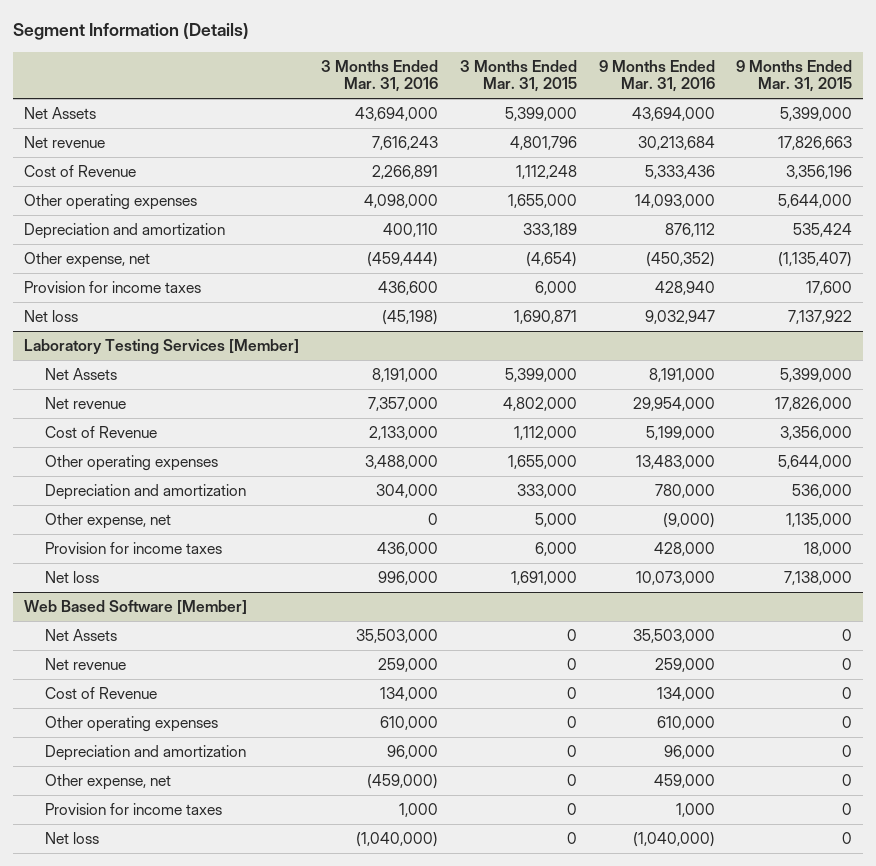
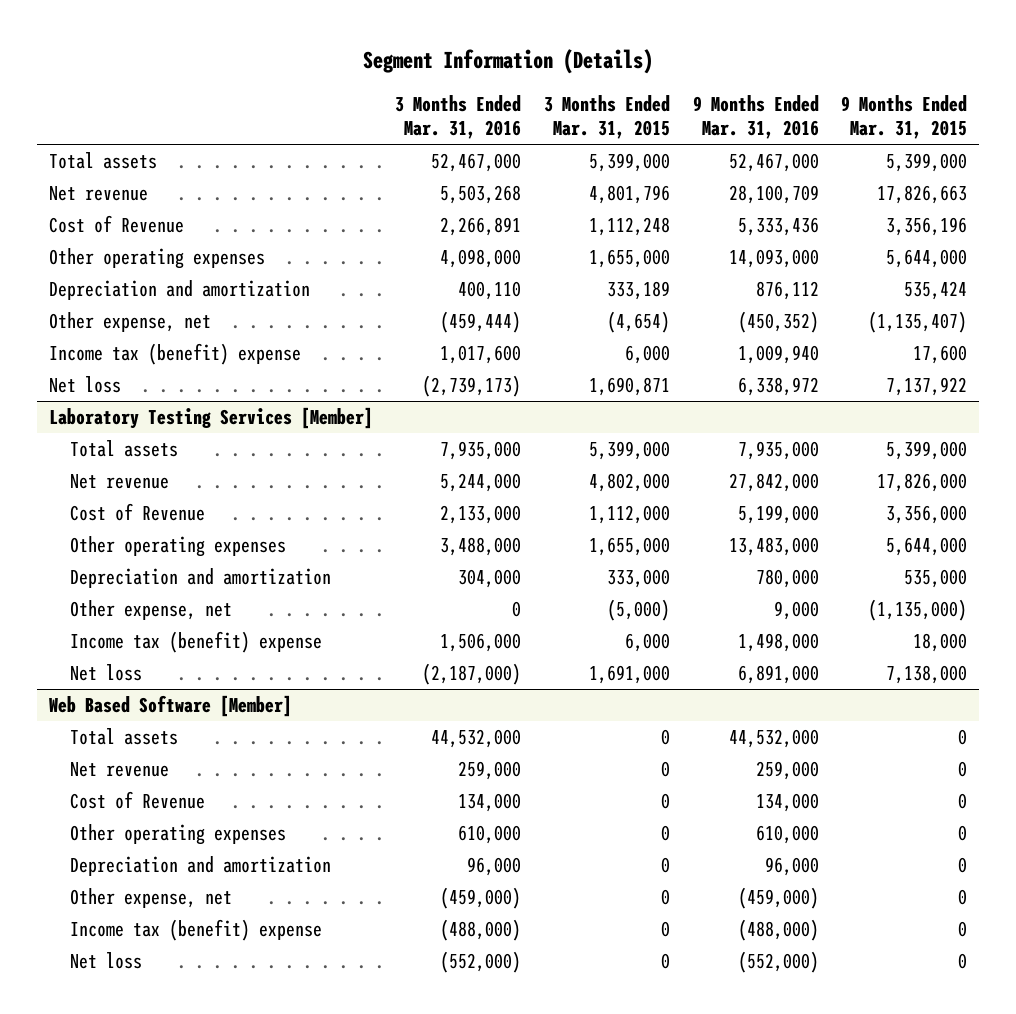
[23,107,96,120] Net Assets -> [48,151,157,169] Total assets
[354,107,438,122] 43,694,000 -> [431,152,522,172] 52,467,000
[631,107,715,122] 43,694,000 -> [728,152,819,172] 52,467,000
[371,136,438,151] 7,616,243 -> [440,184,522,204] 5,503,268
[637,136,715,151] 30,213,684 -> [728,184,819,204] 28,100,709
[23,281,201,294] Provision for income taxes -> [48,342,301,365] Income tax (benefit) expense
[377,281,438,296] 436,600 -> [440,344,522,364] 1,017,600
[654,281,715,296] 428,940 -> [737,344,819,364] 1,009,940
[381,310,438,326] (45,198) -> [422,374,522,397] (2,739,173)
[644,310,715,325] 9,032,947 -> [737,376,819,396] 6,338,972
[45,368,118,381] Net Assets -> [70,439,179,457] Total assets
[371,368,438,383] 8,191,000 -> [440,440,522,460] 7,935,000
[648,368,715,383] 8,191,000 -> [737,440,819,460] 7,935,000
[367,397,438,412] 7,357,000 -> [440,472,522,492] 5,244,000
[632,397,715,412] 29,954,000 -> [728,472,819,492] 27,842,000
[792,484,853,499] 536,000 -> [904,568,968,588] 535,000
[534,513,577,528] 5,000 -> [607,598,671,621] (5,000)
[662,513,715,529] (9,000) -> [773,600,819,620] 9,000
[786,513,853,528] 1,135,000 -> [868,598,968,621] (1,135,000)
[45,542,223,555] Provision for income taxes -> [70,630,323,653] Income tax (benefit) expense
[376,542,438,557] 436,000 -> [440,632,522,652] 1,506,000
[653,542,715,557] 428,000 -> [737,632,819,652] 1,498,000
[377,571,438,586] 996,000 -> [422,662,522,685] (2,187,000)
[635,571,715,586] 10,073,000 -> [737,664,819,684] 6,891,000
[45,629,118,642] Net Assets -> [70,727,179,745] Total assets
[355,629,438,644] 35,503,000 -> [431,728,522,748] 44,532,000
[632,629,715,644] 35,503,000 -> [728,728,819,748] 44,532,000
[653,774,715,789] 459,000 -> [737,886,819,909] (459,000)
[45,803,223,816] Provision for income taxes -> [70,918,323,941] Income tax (benefit) expense
[398,803,438,818] 1,000 -> [440,918,522,941] (488,000)
[675,803,715,818] 1,000 -> [737,918,819,941] (488,000)
[355,832,438,848] (1,040,000) -> [440,950,522,973] (552,000)
[632,832,715,848] (1,040,000) -> [737,950,819,973] (552,000)

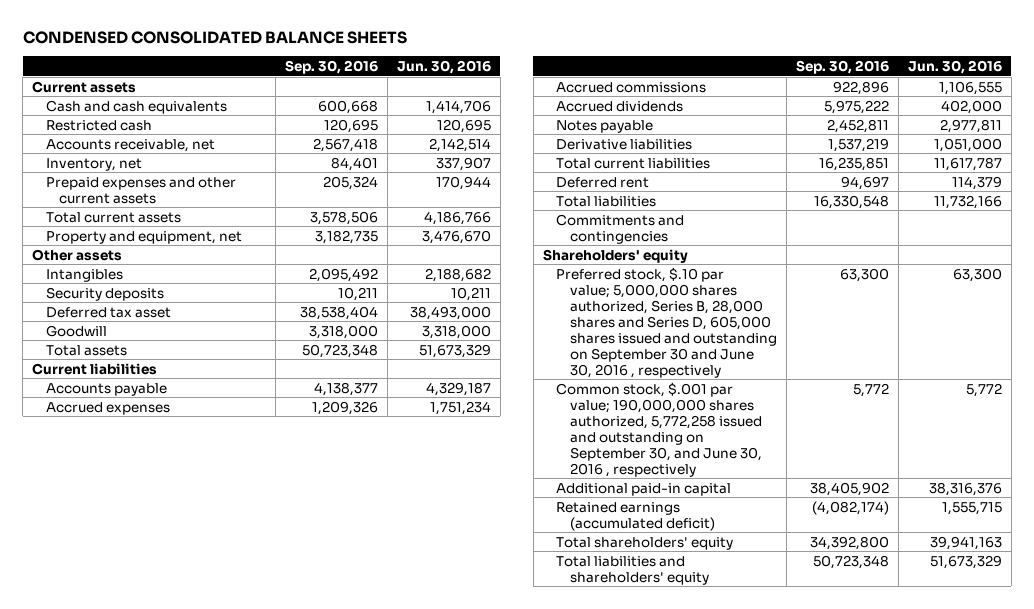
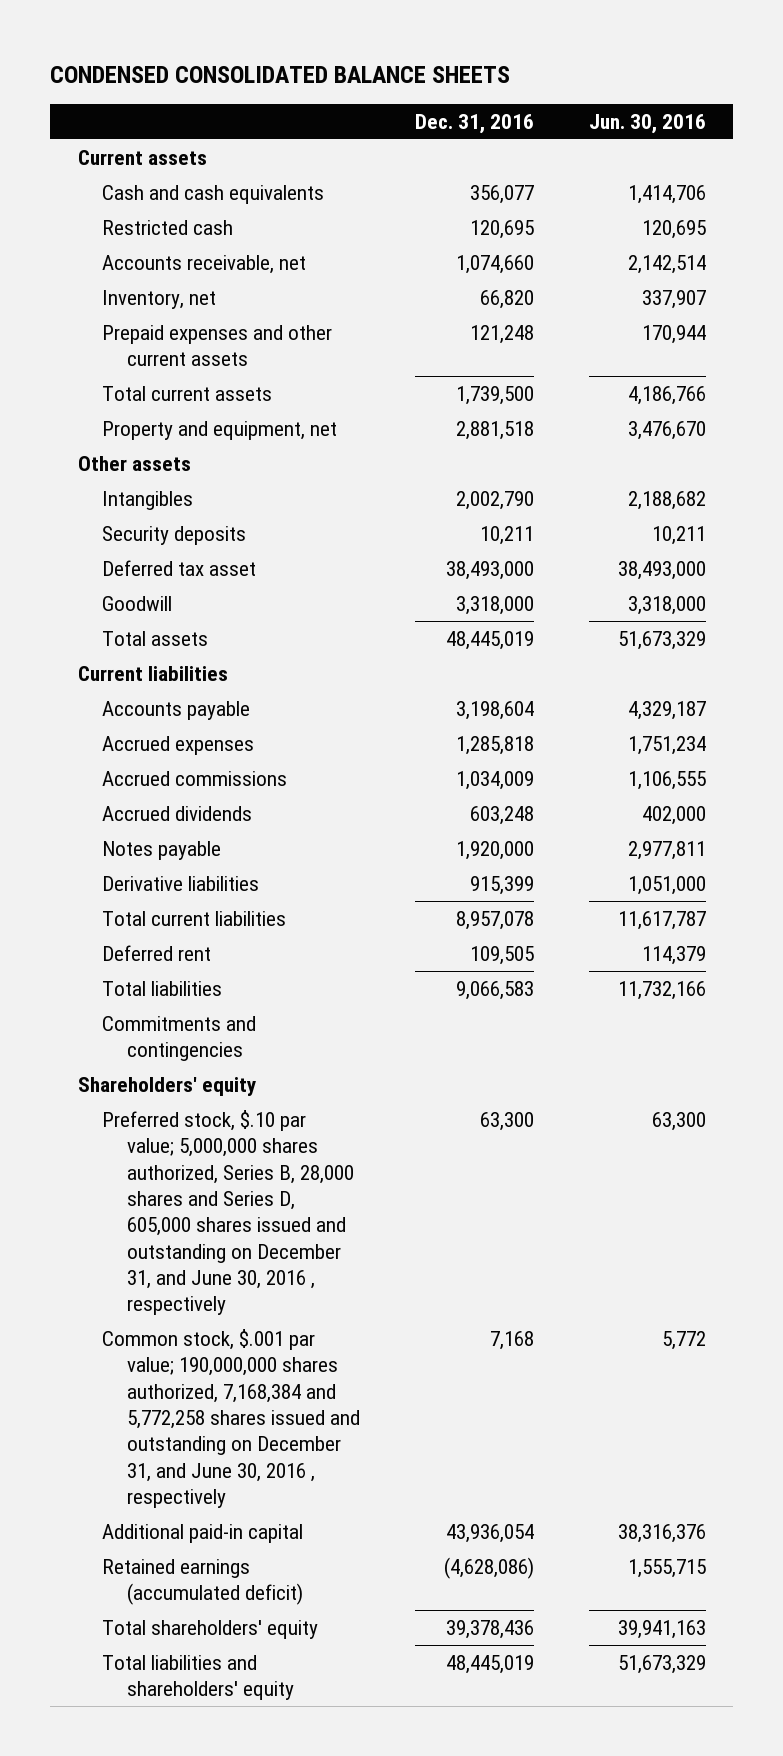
[284,60,378,75] Sep. 30, 2016 -> none
none -> [414,113,534,134] Dec. 31, 2016
[556,266,777,378] Preferred stock, $.10 par value; 5,000,000 shares authorized, Series B, 28,000 shares and Series D, 605,000 shares issued and outstanding on September 30 and June 30, 2016 , respectively -> [102,1109,355,1316] Preferred stock, $.10 par value; 5,000,000 shares authorized, Series B, 28,000 shares and Series D, 605,000 shares issued and outstanding on December 31, and June 30, 2016 , respectively
[556,381,762,477] Common stock, $.001 par value; 190,000,000 shares authorized, 5,772,258 issued and outstanding on September 30, and June 30, 2016 , respectively -> [102,1328,361,1508] Common stock, $.001 par value; 190,000,000 shares authorized, 7,168,384 and 5,772,258 shares issued and outstanding on December 31, and June 30, 2016 , respectively

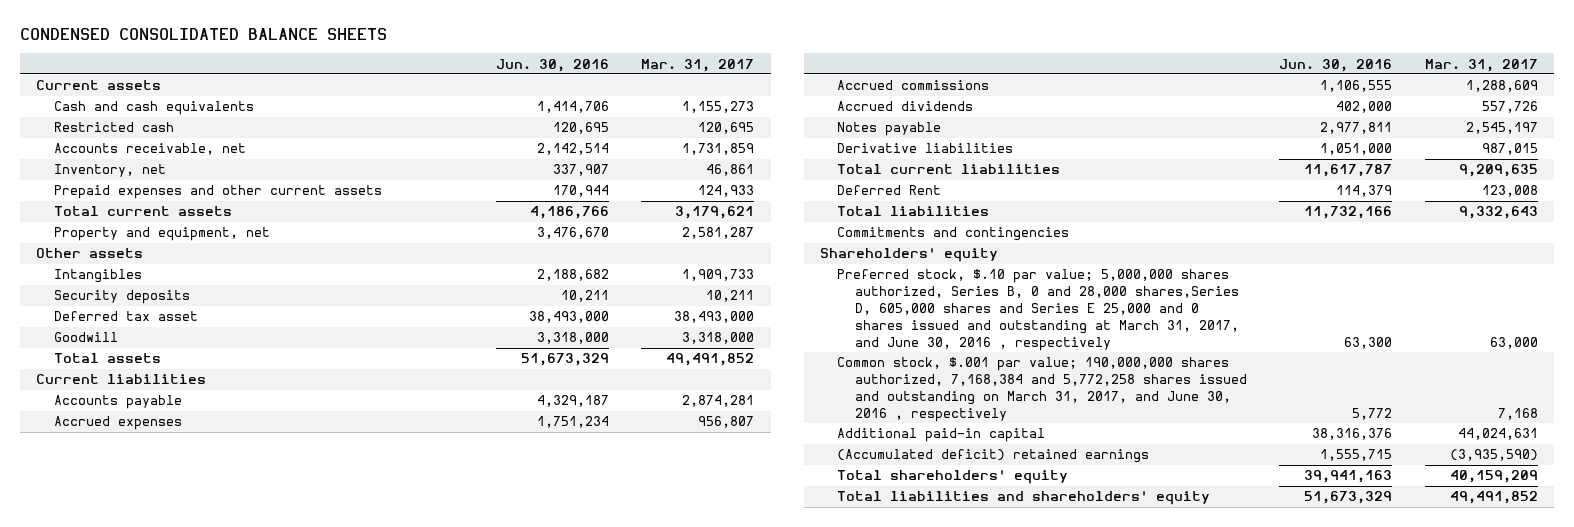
[414,113,534,134] Dec. 31, 2016 -> none
none -> [641,58,755,72] Mar. 31, 2017
[102,944,212,961] Deferred rent -> [837,185,942,196] Deferred Rent
[102,1109,355,1316] Preferred stock, $.10 par value; 5,000,000 shares authorized, Series B, 28,000 shares and Series D, 605,000 shares issued and outstanding on December 31, and June 30, 2016 , respectively -> [837,269,1239,351] Preferred stock, $.10 par value; 5,000,000 shares authorized, Series B, 0 and 28,000 shares,Series D, 605,000 shares and Series E 25,000 and 0 shares issued and outstanding at March 31, 2017, and June 30, 2016 , respectively
[102,1328,361,1508] Common stock, $.001 par value; 190,000,000 shares authorized, 7,168,384 and 5,772,258 shares issued and outstanding on December 31, and June 30, 2016 , respectively -> [837,357,1247,423] Common stock, $.001 par value; 190,000,000 shares authorized, 7,168,384 and 5,772,258 shares issued and outstanding on March 31, 2017, and June 30, 2016 , respectively
[102,1558,304,1606] Retained earnings (accumulated deficit) -> [837,449,1150,464] (Accumulated deficit) retained earnings

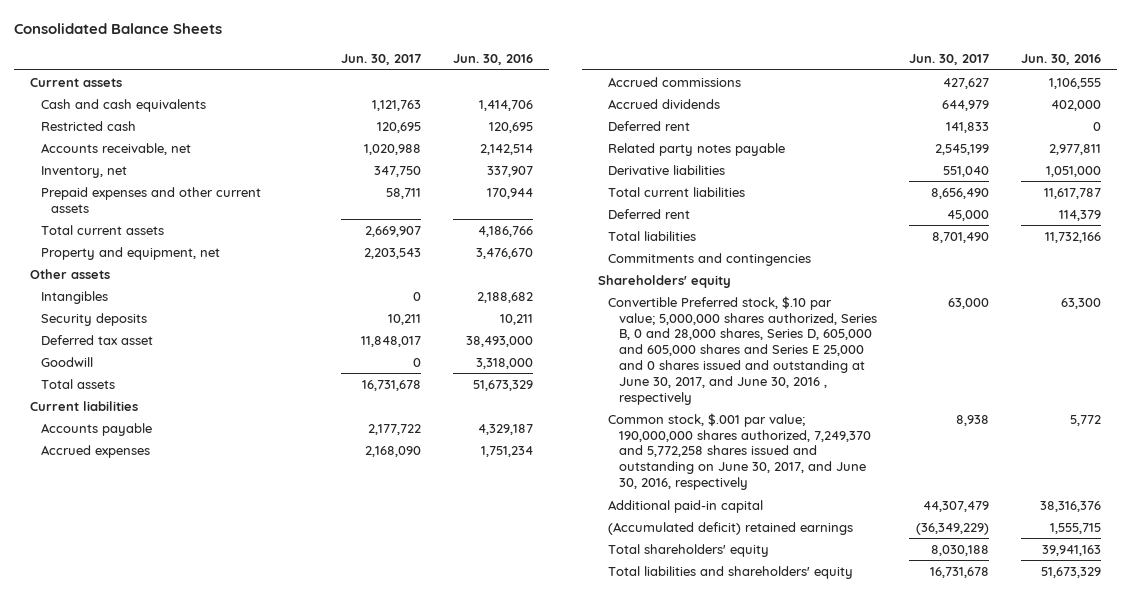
[19,28,387,41] CONDENSED CONSOLIDATED BALANCE SHEETS -> [14,23,223,35] Consolidated Balance Sheets
[641,58,755,72] Mar. 31, 2017 -> none
none -> [341,54,422,66] Jun. 30, 2017
none -> [608,120,691,131] Deferred rent
[837,122,942,137] Notes payable -> [608,142,786,156] Related party notes payable
[837,185,942,196] Deferred Rent -> [608,208,691,219] Deferred rent
[837,269,1239,351] Preferred stock, $.10 par value; 5,000,000 shares authorized, Series B, 0 and 28,000 shares,Series D, 605,000 shares and Series E 25,000 and 0 shares issued and outstanding at March 31, 2017, and June 30, 2016 , respectively -> [608,295,877,405] Convertible Preferred stock, $.10 par value; 5,000,000 shares authorized, Series B, 0 and 28,000 shares, Series D, 605,000 and 605,000 shares and Series E 25,000 and 0 shares issued and outstanding at June 30, 2017, and June 30, 2016 , respectively
[837,357,1247,423] Common stock, $.001 par value; 190,000,000 shares authorized, 7,168,384 and 5,772,258 shares issued and outstanding on March 31, 2017, and June 30, 2016 , respectively -> [608,412,871,490] Common stock, $.001 par value; 190,000,000 shares authorized, 7,249,370 and 5,772,258 shares issued and outstanding on June 30, 2017, and June 30, 2016, respectively

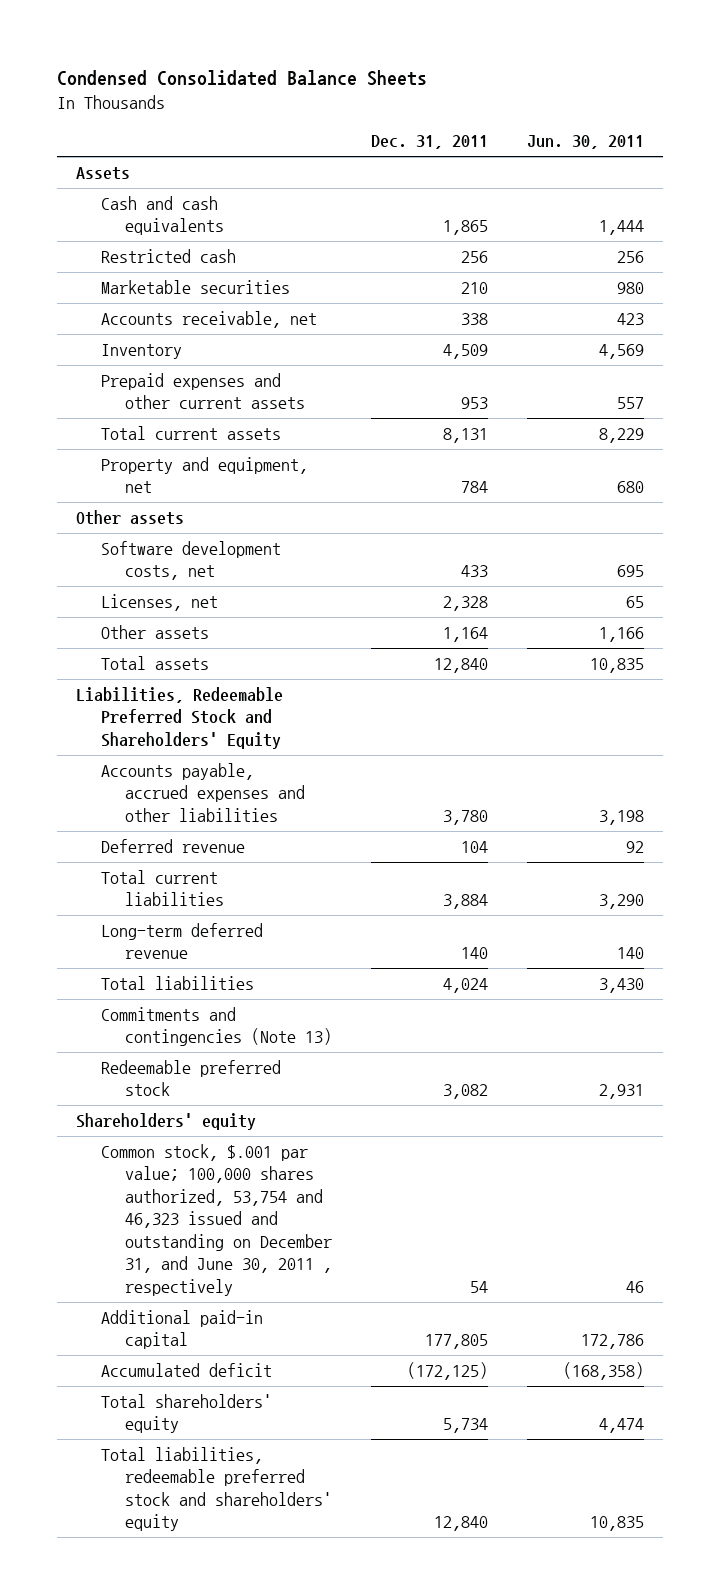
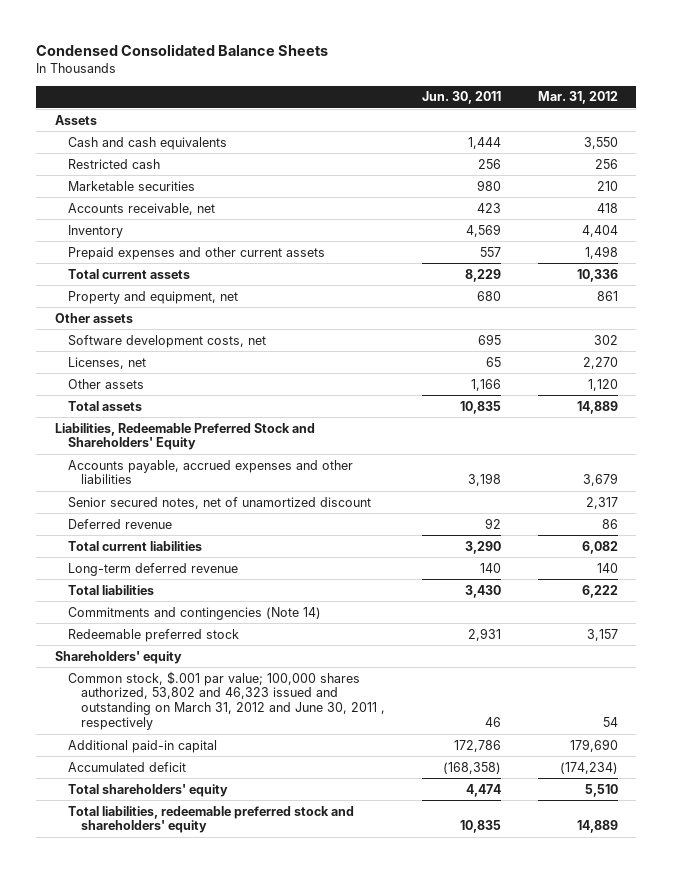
[371,135,489,150] Dec. 31, 2011 -> none
none -> [537,91,618,105] Mar. 31, 2012
none -> [67,496,371,509] Senior secured notes, net of unamortized discount
[100,1006,333,1047] Commitments and contingencies (Note 13) -> [67,606,321,620] Commitments and contingencies (Note 14)
[100,1143,333,1296] Common stock, $.001 par value; 100,000 shares authorized, 53,754 and 46,323 issued and outstanding on December 31, and June 30, 2011 , respectively -> [67,670,385,731] Common stock, $.001 par value; 100,000 shares authorized, 53,802 and 46,323 issued and outstanding on March 31, 2012 and June 30, 2011 , respectively

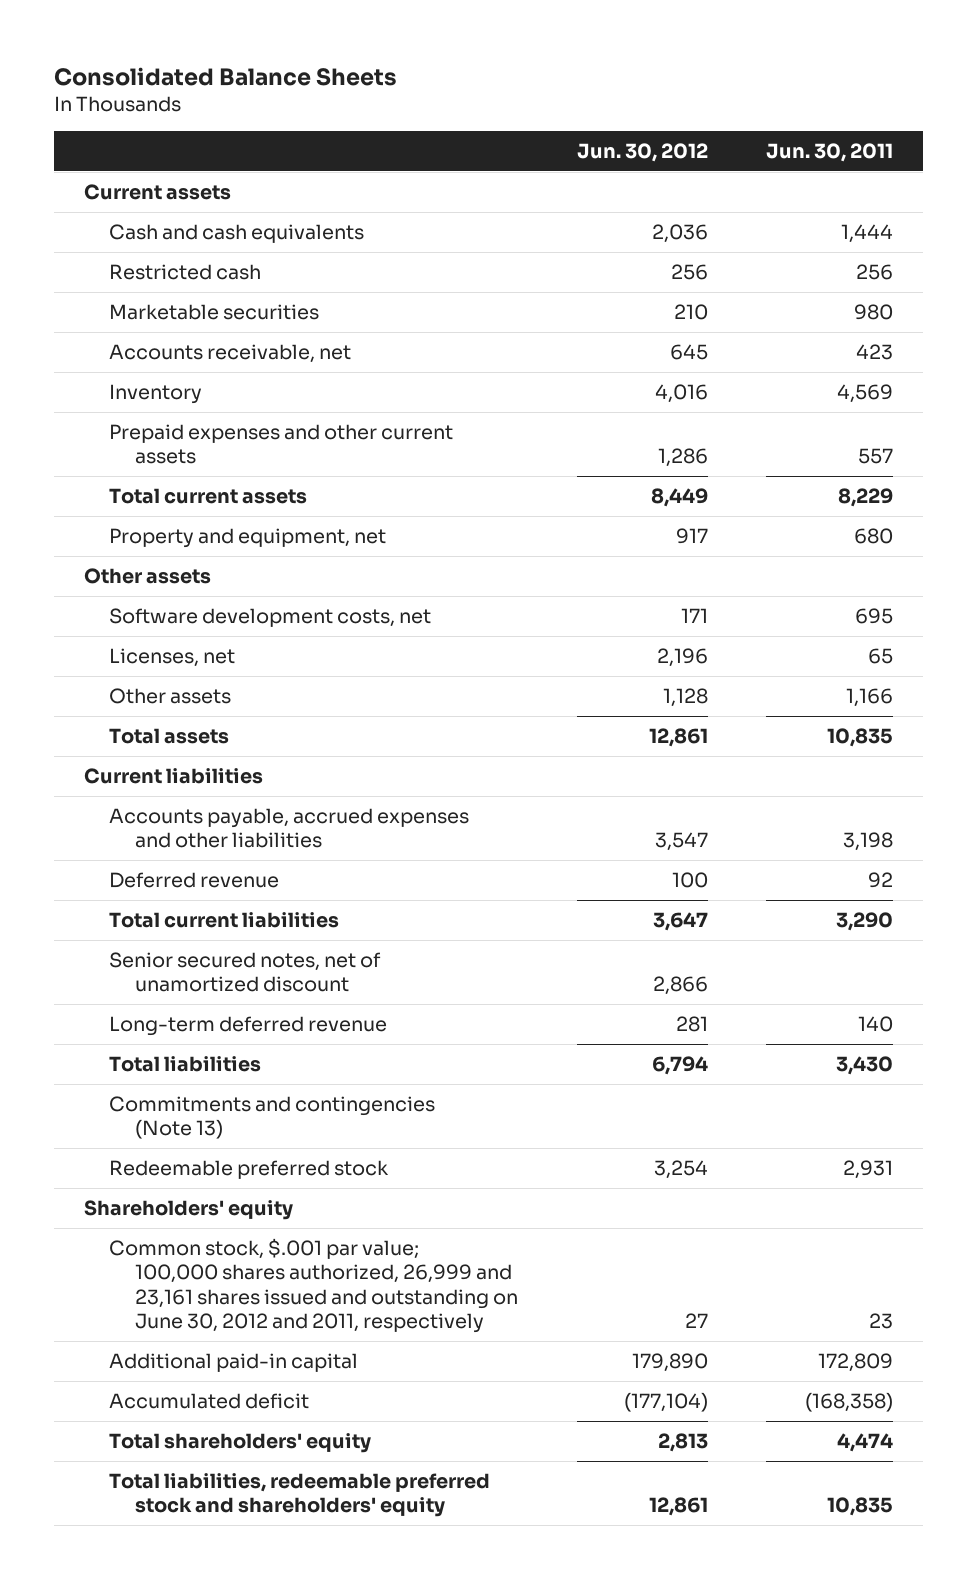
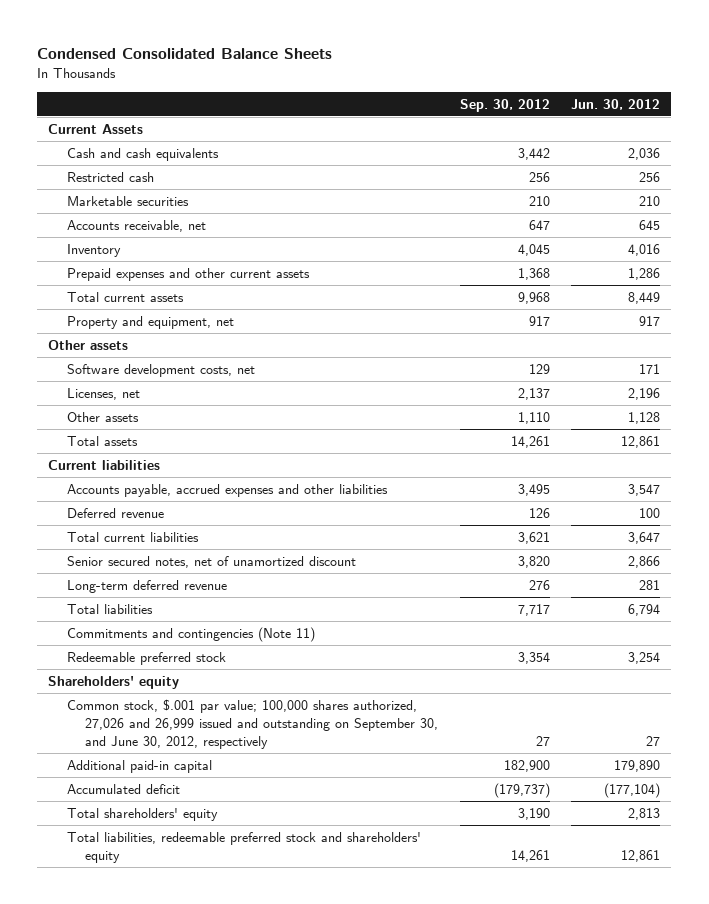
[54,66,398,86] Consolidated Balance Sheets -> [37,48,333,60] Condensed Consolidated Balance Sheets
[766,142,894,162] Jun. 30, 2011 -> none
none -> [459,98,550,112] Sep. 30, 2012
[83,184,231,201] Current assets -> [48,123,144,134] Current Assets
[109,1096,436,1140] Commitments and contingencies (Note 13) -> [66,626,315,642] Commitments and contingencies (Note 11)
[109,1238,518,1333] Common stock, $.001 par value; 100,000 shares authorized, 26,999 and 23,161 shares issued and outstanding on June 30, 2012 and 2011, respectively -> [66,698,438,749] Common stock, $.001 par value; 100,000 shares authorized, 27,026 and 26,999 issued and outstanding on September 30, and June 30, 2012, respectively

